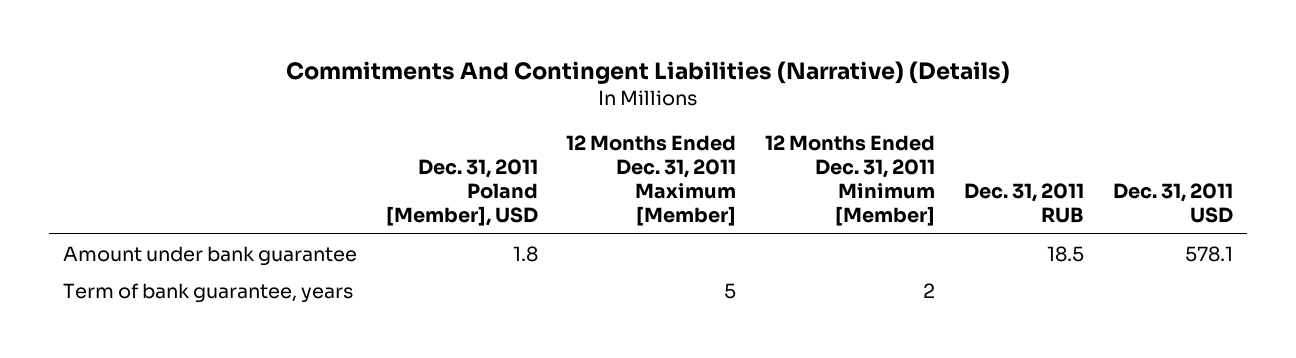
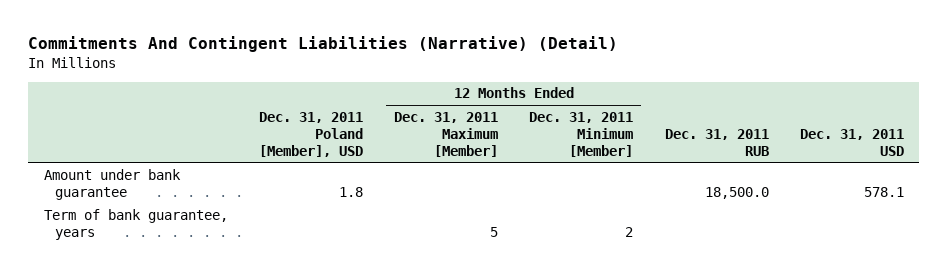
[285,60,1010,84] Commitments And Contingent Liabilities (Narrative) (Details) -> [28,36,619,53] Commitments And Contingent Liabilities (Narrative) (Detail)
[1047,245,1085,262] 18.5 -> [704,186,769,199] 18,500.0

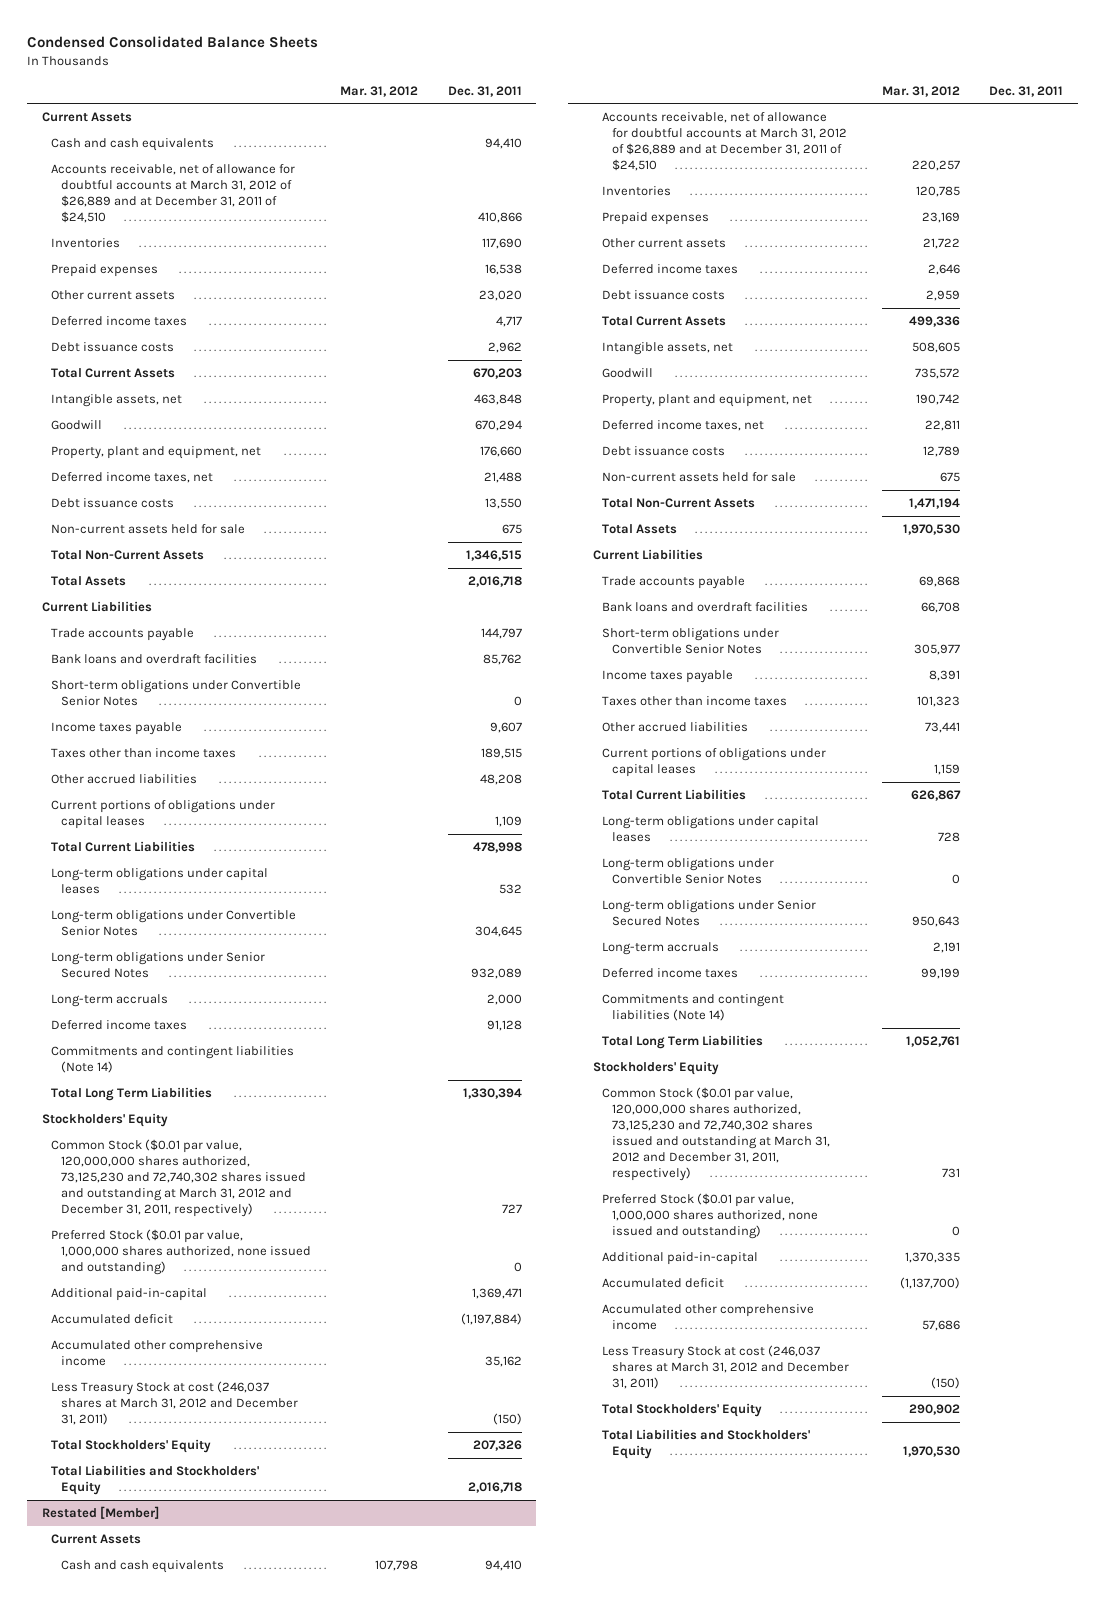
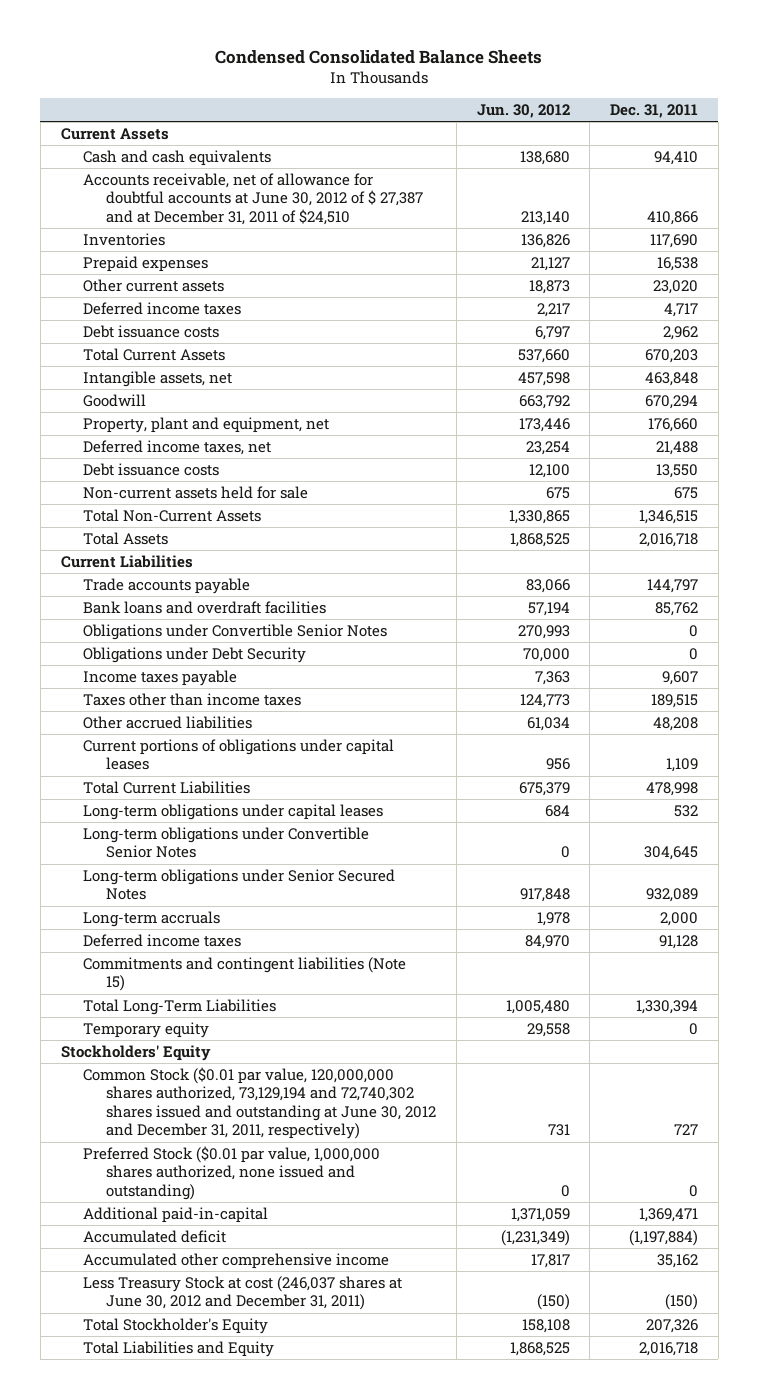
[340,85,419,97] Mar. 31, 2012 -> none
none -> [476,104,570,119] Jun. 30, 2012
[51,164,296,224] Accounts receivable, net of allowance for doubtful accounts at March 31, 2012 of $26,889 and at December 31, 2011 of $24,510 -> [83,172,423,225] Accounts receivable, net of allowance for doubtful accounts at June 30, 2012 of $ 27,387 and at December 31, 2011 of $24,510
[51,680,302,707] Short-term obligations under Convertible Senior Notes -> [83,623,388,640] Obligations under Convertible Senior Notes
none -> [83,646,307,663] Obligations under Debt Security
[51,1046,295,1074] Commitments and contingent liabilities (Note 14) -> [83,956,407,992] Commitments and contingent liabilities (Note 15)
[51,1087,213,1102] Total Long Term Liabilities -> [83,998,277,1015] Total Long-Term Liabilities
none -> [83,1021,210,1038] Temporary equity
[51,1139,307,1218] Common Stock ($0.01 par value, 120,000,000 shares authorized, 73,125,230 and 72,740,302 shares issued and outstanding at March 31, 2012 and December 31, 2011, respectively) -> [83,1066,436,1140] Common Stock ($0.01 par value, 120,000,000 shares authorized, 73,129,194 and 72,740,302 shares issued and outstanding at June 30, 2012 and December 31, 2011, respectively)
[41,1506,159,1520] Restated [Member] -> none
[51,1534,142,1545] Current Assets -> none
[61,1560,225,1574] Cash and cash equivalents -> none
[602,112,848,172] Accounts receivable, net of allowance for doubtful accounts at March 31, 2012 of $26,889 and at December 31, 2011 of $24,510 -> none
[602,186,672,197] Inventories -> none
[602,212,710,226] Prepaid expenses -> none
[602,238,727,249] Other current assets -> none
[602,264,739,275] Deferred income taxes -> none
[602,290,726,301] Debt issuance costs -> none
[602,316,727,327] Total Current Assets -> none
[602,342,734,356] Intangible assets, net -> none
[602,368,654,379] Goodwill -> none
[602,394,813,408] Property, plant and equipment, net -> none
[602,420,765,432] Deferred income taxes, net -> none
[602,446,726,457] Debt issuance costs -> none
[602,472,797,483] Non-current assets held for sale -> none
[602,498,756,509] Total Non-Current Assets -> none
[602,524,678,535] Total Assets -> none
[592,549,703,561] Current Liabilities -> none
[602,576,746,590] Trade accounts payable -> none
[602,602,809,613] Bank loans and overdraft facilities -> none
[602,628,780,655] Short-term obligations under Convertible Senior Notes -> none
[602,670,734,684] Income taxes payable -> none
[602,696,788,707] Taxes other than income taxes -> none
[602,722,749,733] Other accrued liabilities -> none
[602,748,827,778] Current portions of obligations under capital leases -> none
[602,789,747,801] Total Current Liabilities -> none
[602,816,820,843] Long-term obligations under capital leases -> none
[602,858,775,885] Long-term obligations under Convertible Senior Notes -> none
[602,900,817,927] Long-term obligations under Senior Secured Notes -> none
[602,942,720,956] Long-term accruals -> none
[602,968,739,979] Deferred income taxes -> none
[602,994,785,1022] Commitments and contingent liabilities (Note 14) -> none
[602,1035,764,1050] Total Long Term Liabilities -> none
[592,1061,719,1076] Stockholders' Equity -> none
[602,1087,831,1182] Common Stock ($0.01 par value, 120,000,000 shares authorized, 73,125,230 and 72,740,302 shares issued and outstanding at March 31, 2012 and December 31, 2011, respectively) -> none
[602,1193,819,1240] Preferred Stock ($0.01 par value, 1,000,000 shares authorized, none issued and outstanding) -> none
[602,1252,759,1266] Additional paid-in-capital -> none
[602,1278,725,1289] Accumulated deficit -> none
[602,1304,815,1331] Accumulated other comprehensive income -> none
[602,1345,850,1390] Less Treasury Stock at cost (246,037 shares at March 31, 2012 and December 31, 2011) -> none
[602,1403,763,1418] Total Stockholders' Equity -> none
[602,1429,811,1460] Total Liabilities and Stockholders' Equity -> none
[51,1381,299,1426] Less Treasury Stock at cost (246,037 shares at March 31, 2012 and December 31, 2011) -> [83,1275,403,1311] Less Treasury Stock at cost (246,037 shares at June 30, 2012 and December 31, 2011)
[51,1439,212,1454] Total Stockholders' Equity -> [83,1317,269,1334] Total Stockholder's Equity
[51,1465,260,1496] Total Liabilities and Stockholders' Equity -> [83,1340,275,1357] Total Liabilities and Equity

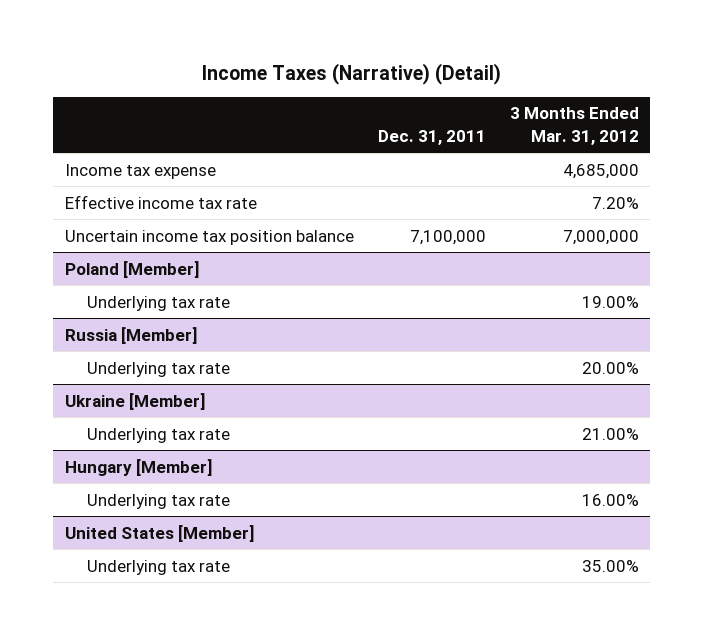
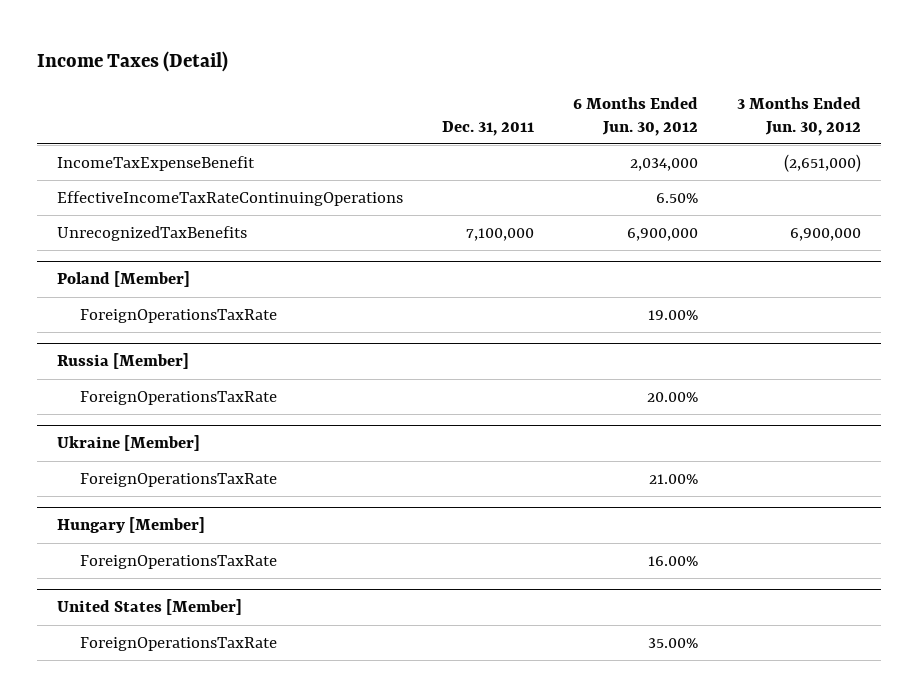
[201,62,501,85] Income Taxes (Narrative) (Detail) -> [37,50,229,72] Income Taxes (Detail)
[509,107,639,145] 3 Months Ended Mar. 31, 2012 -> none
none -> [572,97,698,136] 6 Months Ended Jun. 30, 2012
none -> [737,97,862,136] 3 Months Ended Jun. 30, 2012
[65,163,217,179] Income tax expense -> [56,156,255,172] IncomeTaxExpenseBenefit
[65,194,258,209] Effective income tax rate -> [56,191,403,207] EffectiveIncomeTaxRateContinuingOperations
[65,229,355,245] Uncertain income tax position balance -> [56,226,247,242] UnrecognizedTaxBenefits
[86,295,230,311] Underlying tax rate -> [79,309,277,324] ForeignOperationsTaxRate
[86,361,230,377] Underlying tax rate -> [79,391,277,406] ForeignOperationsTaxRate
[86,427,230,443] Underlying tax rate -> [79,473,277,488] ForeignOperationsTaxRate
[86,493,230,509] Underlying tax rate -> [79,555,277,570] ForeignOperationsTaxRate
[86,559,230,575] Underlying tax rate -> [79,637,277,652] ForeignOperationsTaxRate

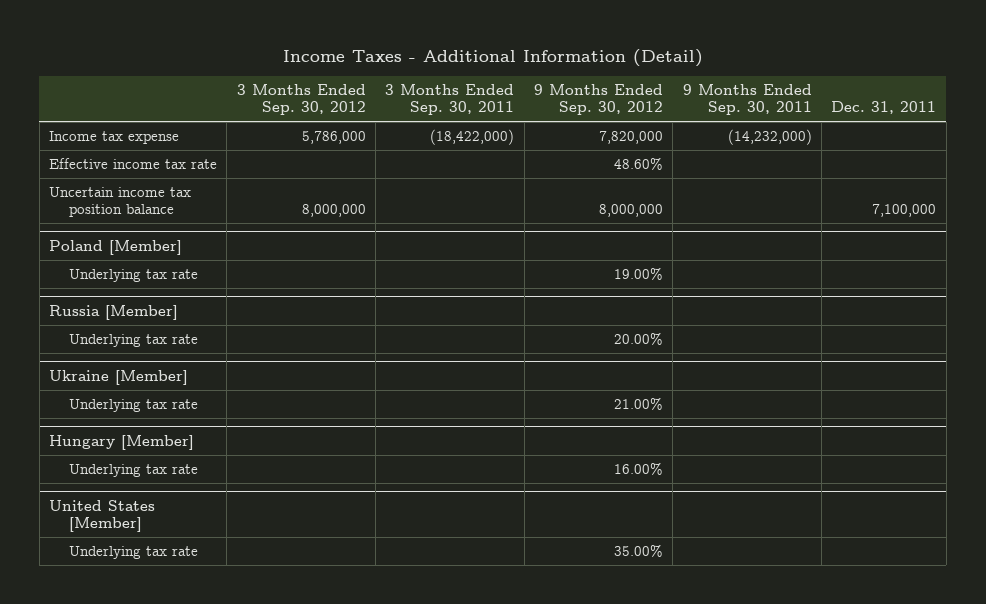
[37,50,229,72] Income Taxes (Detail) -> [282,48,703,67] Income Taxes - Additional Information (Detail)
[572,97,698,136] 6 Months Ended Jun. 30, 2012 -> none
[737,97,862,136] 3 Months Ended Jun. 30, 2012 -> none
none -> [236,83,366,116] 3 Months Ended Sep. 30, 2012
none -> [385,83,515,116] 3 Months Ended Sep. 30, 2011
none -> [534,83,664,116] 9 Months Ended Sep. 30, 2012
none -> [682,83,812,116] 9 Months Ended Sep. 30, 2011
[56,156,255,172] IncomeTaxExpenseBenefit -> [49,130,180,144] Income tax expense
[56,191,403,207] EffectiveIncomeTaxRateContinuingOperations -> [49,157,218,169] Effective income tax rate
[56,226,247,242] UnrecognizedTaxBenefits -> [49,186,192,218] Uncertain income tax position balance
[79,309,277,324] ForeignOperationsTaxRate -> [68,268,198,282] Underlying tax rate
[79,391,277,406] ForeignOperationsTaxRate -> [68,333,198,347] Underlying tax rate
[79,473,277,488] ForeignOperationsTaxRate -> [68,398,198,412] Underlying tax rate
[79,555,277,570] ForeignOperationsTaxRate -> [68,463,198,477] Underlying tax rate
[79,637,277,652] ForeignOperationsTaxRate -> [68,545,198,559] Underlying tax rate

